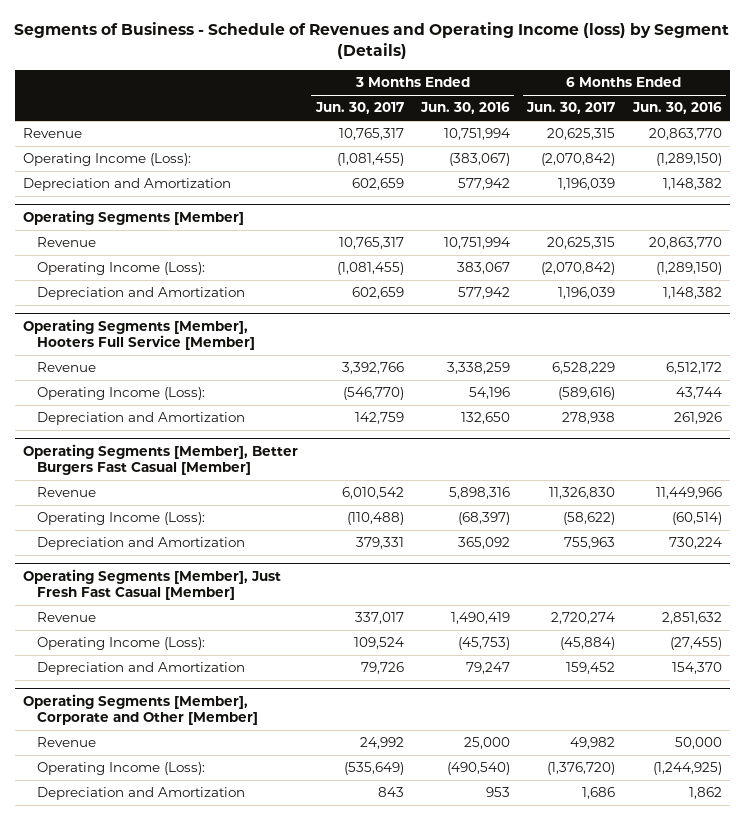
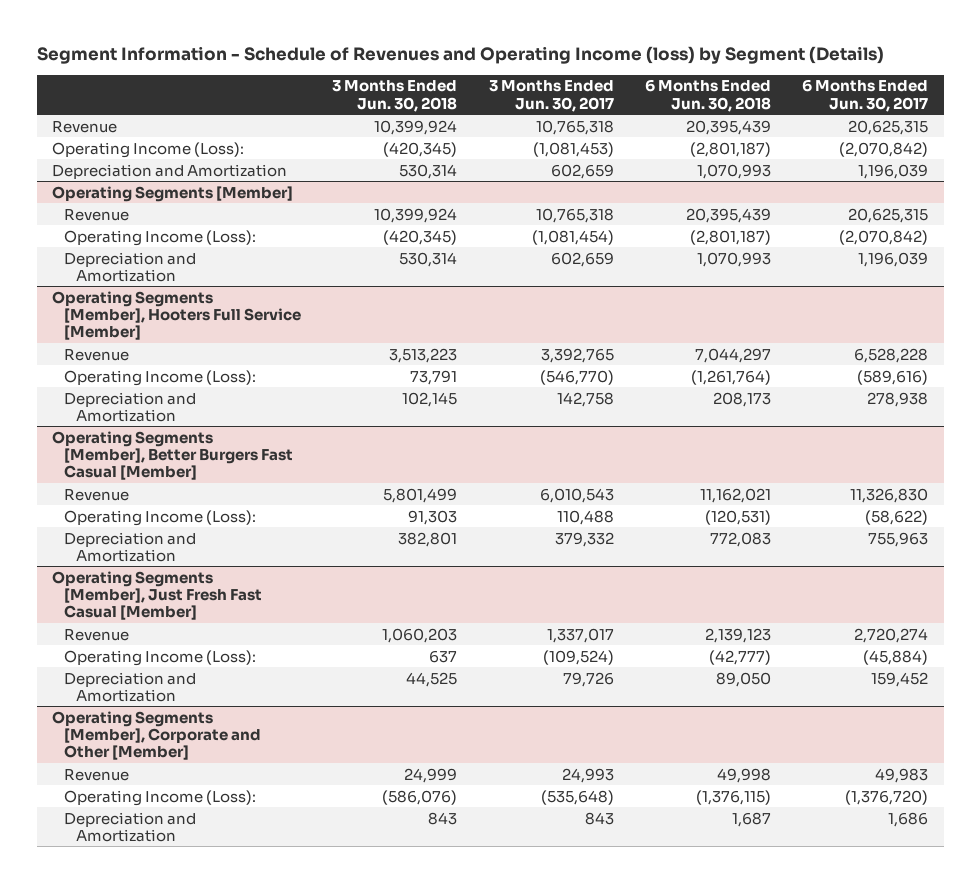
[14,22,730,60] Segments of Business - Schedule of Revenues and Operating Income (loss) by Segment (Details) -> [36,45,884,64] Segment Information - Schedule of Revenues and Operating Income (loss) by Segment (Details)
[419,102,510,115] Jun. 30, 2016 -> none
[631,102,722,115] Jun. 30, 2016 -> none
none -> [332,80,458,112] 3 Months Ended Jun. 30, 2018
none -> [644,79,771,112] 6 Months Ended Jun. 30, 2018
[338,128,404,141] 10,765,317 -> [535,119,614,135] 10,765,318
[336,153,404,167] (1,081,455) -> [532,141,614,157] (1,081,453)
[338,237,404,250] 10,765,317 -> [535,207,614,223] 10,765,318
[336,262,404,276] (1,081,455) -> [531,229,614,245] (1,081,454)
[341,362,404,375] 3,392,766 -> [540,347,614,363] 3,392,765
[552,362,616,375] 6,528,229 -> [853,347,928,363] 6,528,228
[354,412,404,425] 142,759 -> [556,391,614,407] 142,758
[341,487,404,500] 6,010,542 -> [539,487,614,503] 6,010,543
[346,512,404,526] (110,488) -> [556,509,614,525] 110,488
[355,537,404,550] 379,331 -> [554,531,614,547] 379,332
[354,612,404,625] 337,017 -> [546,627,614,643] 1,337,017
[353,637,404,650] 109,524 -> [542,649,614,665] (109,524)
[359,737,404,750] 24,992 -> [561,767,614,783] 24,993
[570,737,616,750] 49,982 -> [874,767,928,783] 49,983
[343,762,404,776] (535,649) -> [540,789,614,805] (535,648)

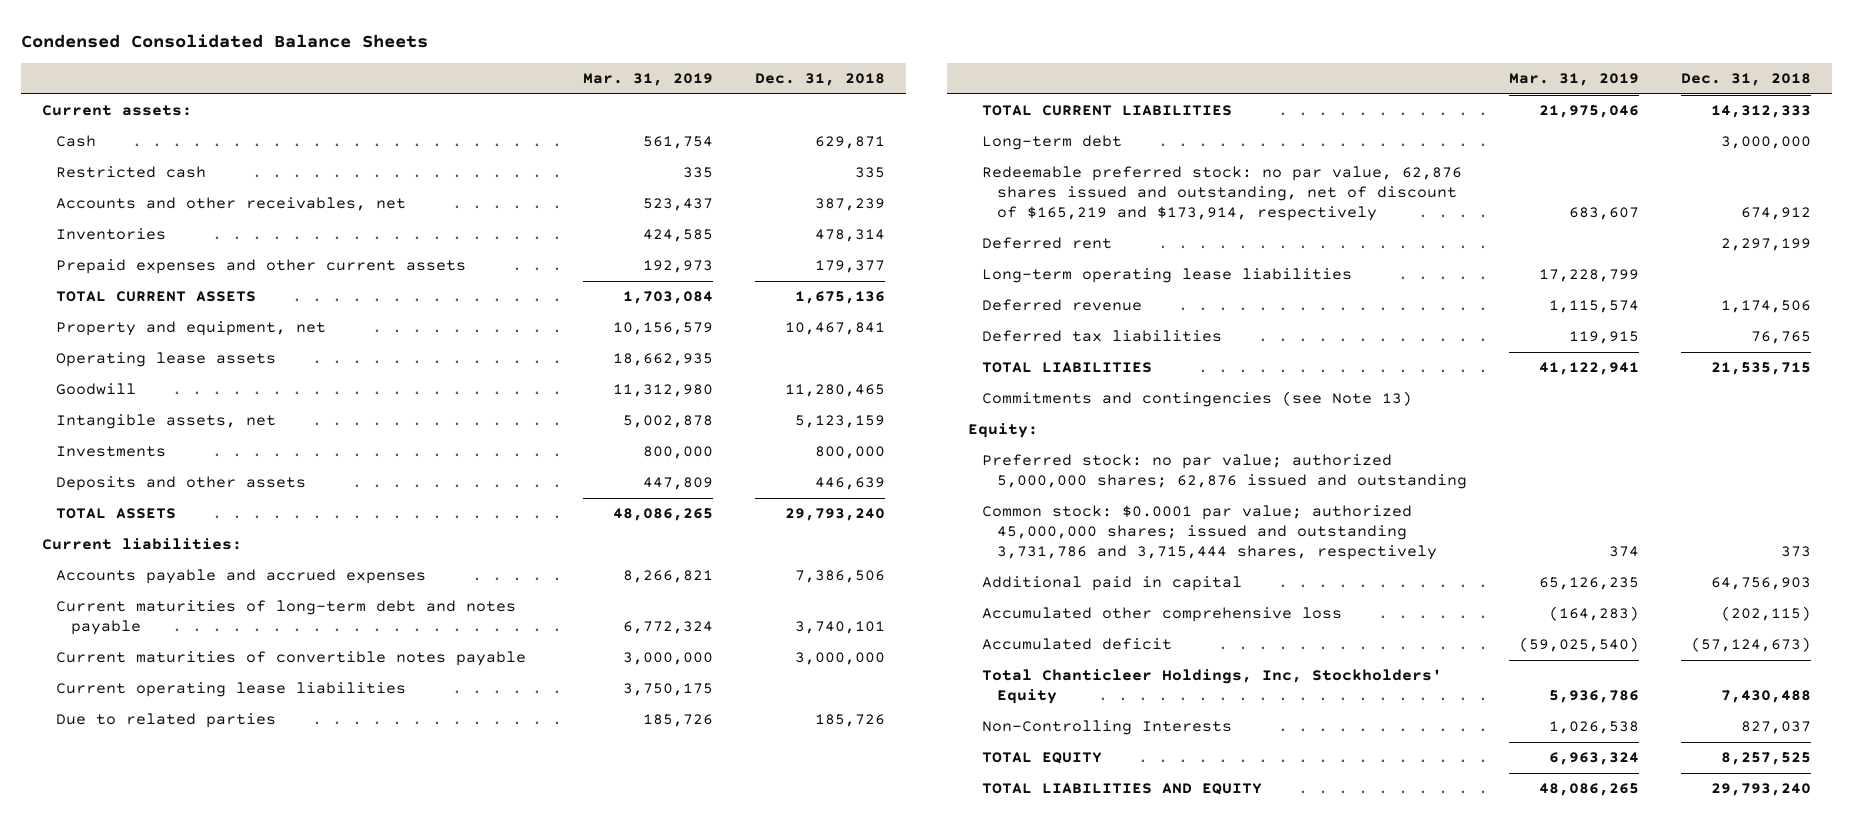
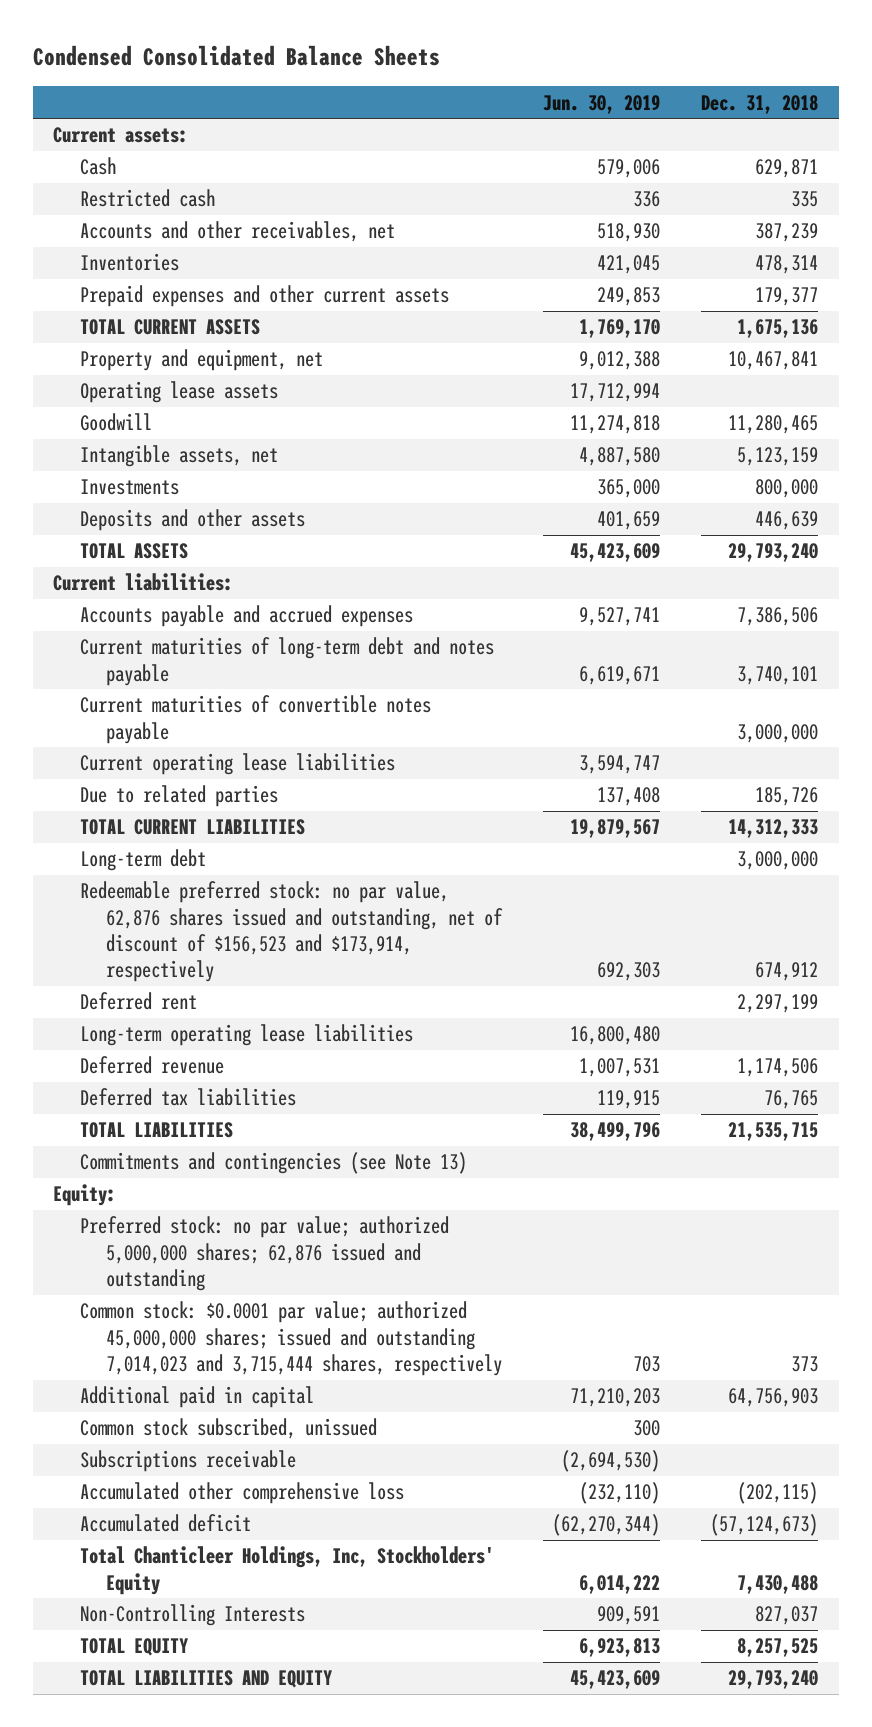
[582,73,713,87] Mar. 31, 2019 -> none
none -> [542,94,660,114] Jun. 30, 2019
[982,166,1463,222] Redeemable preferred stock: no par value, 62,876 shares issued and outstanding, net of discount of $165,219 and $173,914, respectively -> [79,881,503,983] Redeemable preferred stock: no par value, 62,876 shares issued and outstanding, net of discount of $156,523 and $173,914, respectively
[982,505,1437,561] Common stock: $0.0001 par value; authorized 45,000,000 shares; issued and outstanding 3,731,786 and 3,715,444 shares, respectively -> [79,1301,502,1376] Common stock: $0.0001 par value; authorized 45,000,000 shares; issued and outstanding 7,014,023 and 3,715,444 shares, respectively
none -> [79,1418,377,1440] Common stock subscribed, unissued
none -> [79,1450,296,1473] Subscriptions receivable

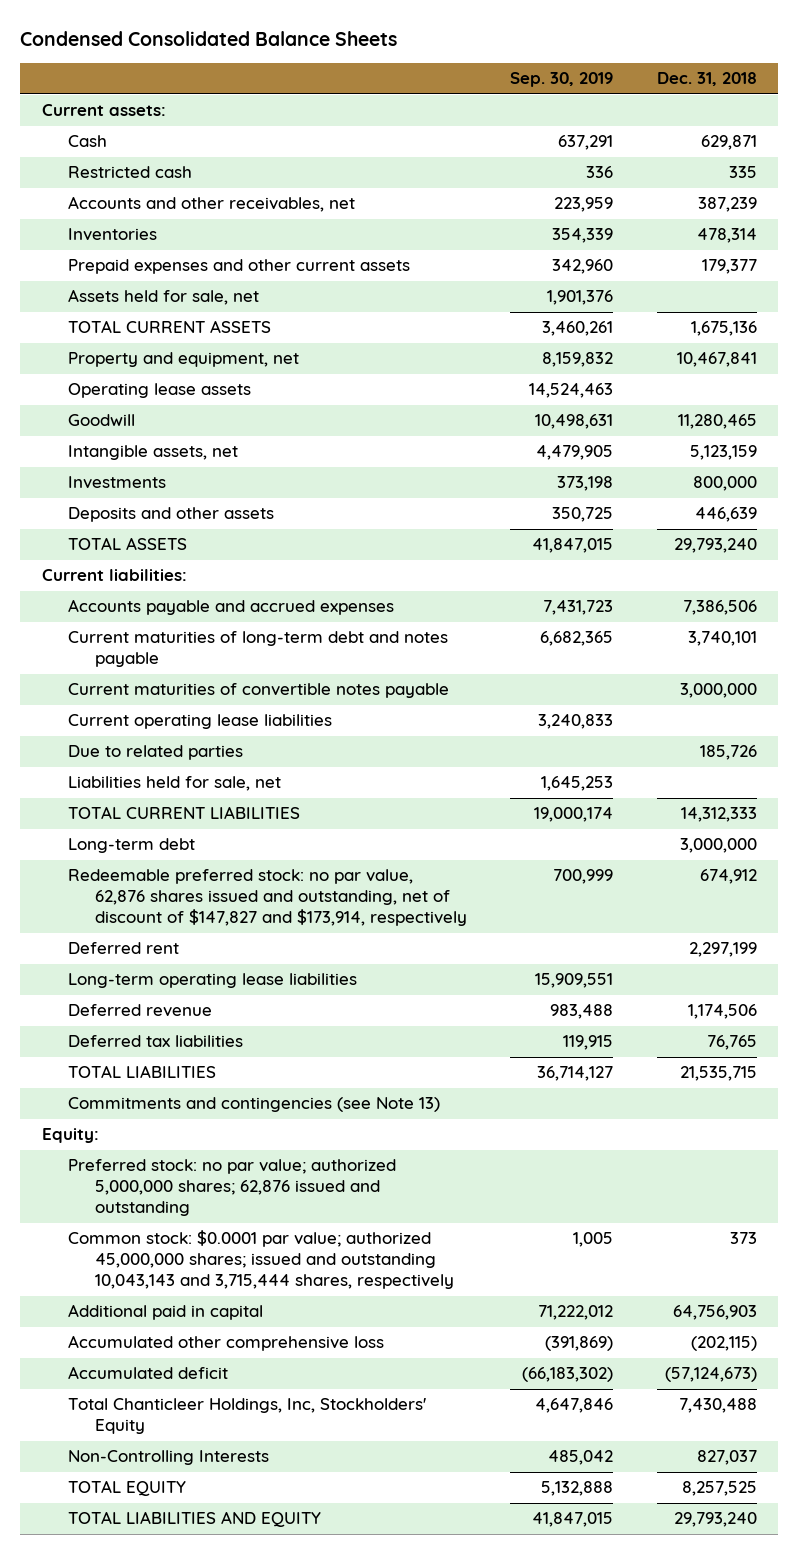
[542,94,660,114] Jun. 30, 2019 -> none
none -> [510,72,614,88] Sep. 30, 2019
none -> [68,289,260,306] Assets held for sale, net
none -> [68,776,282,792] Liabilities held for sale, net
[79,881,503,983] Redeemable preferred stock: no par value, 62,876 shares issued and outstanding, net of discount of $156,523 and $173,914, respectively -> [68,869,467,927] Redeemable preferred stock: no par value, 62,876 shares issued and outstanding, net of discount of $147,827 and $173,914, respectively
[79,1301,502,1376] Common stock: $0.0001 par value; authorized 45,000,000 shares; issued and outstanding 7,014,023 and 3,715,444 shares, respectively -> [68,1230,454,1290] Common stock: $0.0001 par value; authorized 45,000,000 shares; issued and outstanding 10,043,143 and 3,715,444 shares, respectively
[79,1418,377,1440] Common stock subscribed, unissued -> none
[79,1450,296,1473] Subscriptions receivable -> none

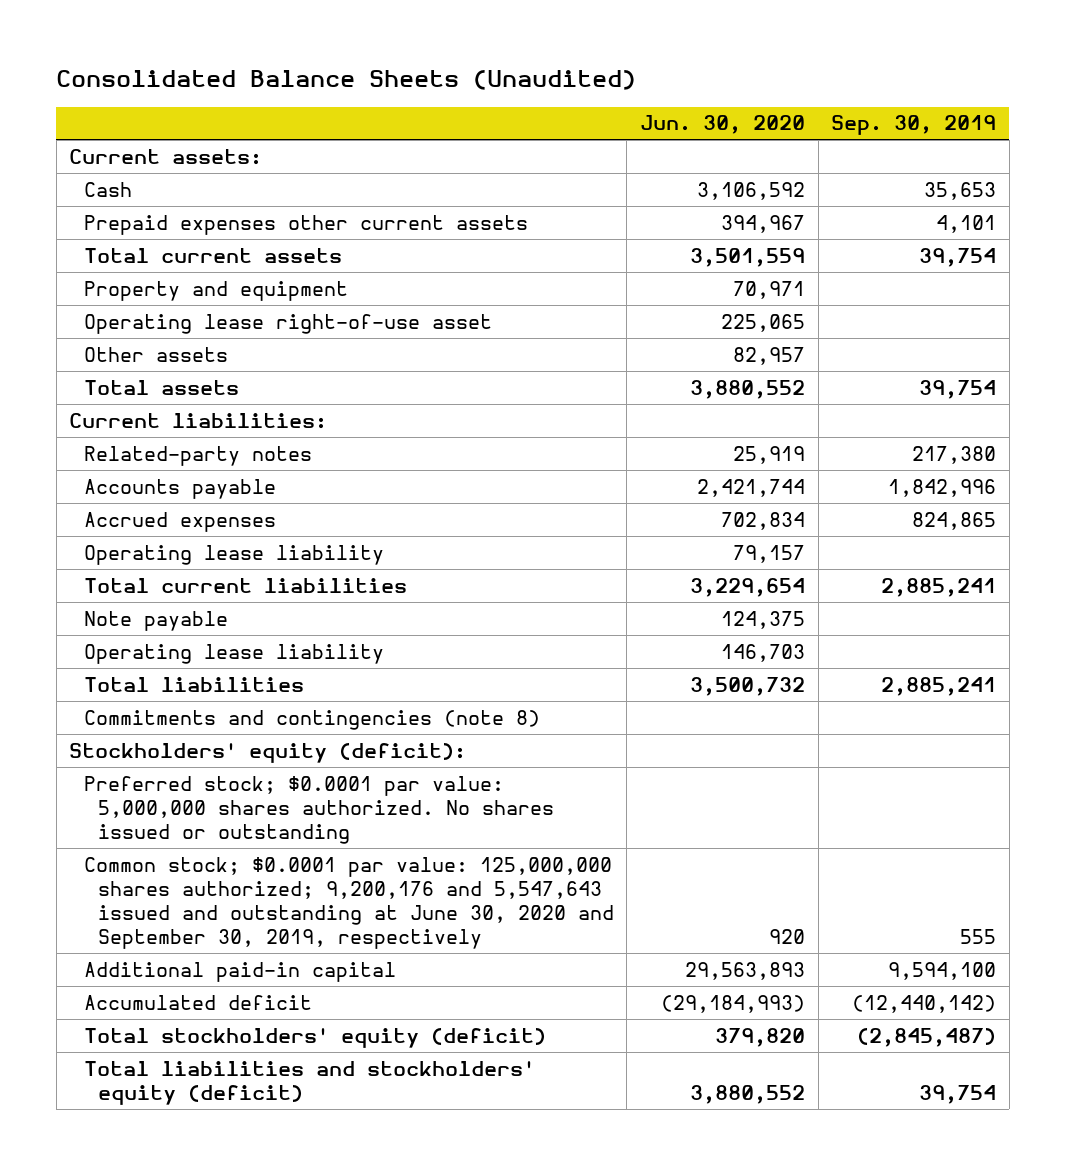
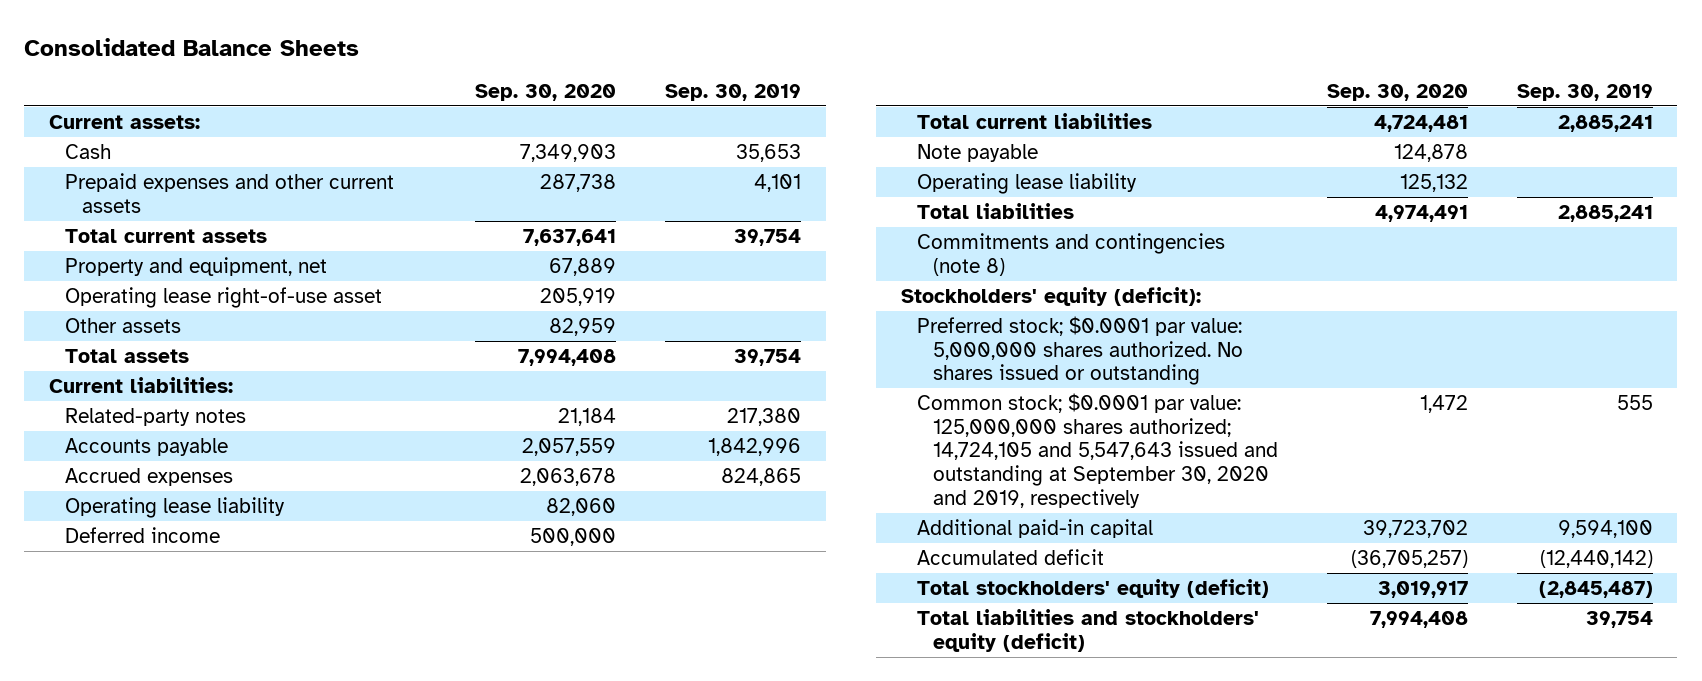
[56,69,637,90] Consolidated Balance Sheets (Unaudited) -> [24,37,360,56] Consolidated Balance Sheets
[639,115,805,135] Jun. 30, 2020 -> none
none -> [475,83,617,101] Sep. 30, 2020
[83,214,528,235] Prepaid expenses other current assets -> [65,172,395,213] Prepaid expenses and other current assets
[83,280,348,301] Property and equipment -> [65,256,328,276] Property and equipment, net
none -> [65,526,221,543] Deferred income
[83,856,614,949] Common stock; $0.0001 par value: 125,000,000 shares authorized; 9,200,176 and 5,547,643 issued and outstanding at June 30, 2020 and September 30, 2019, respectively -> [916,392,1279,508] Common stock; $0.0001 par value: 125,000,000 shares authorized; 14,724,105 and 5,547,643 issued and outstanding at September 30, 2020 and 2019, respectively

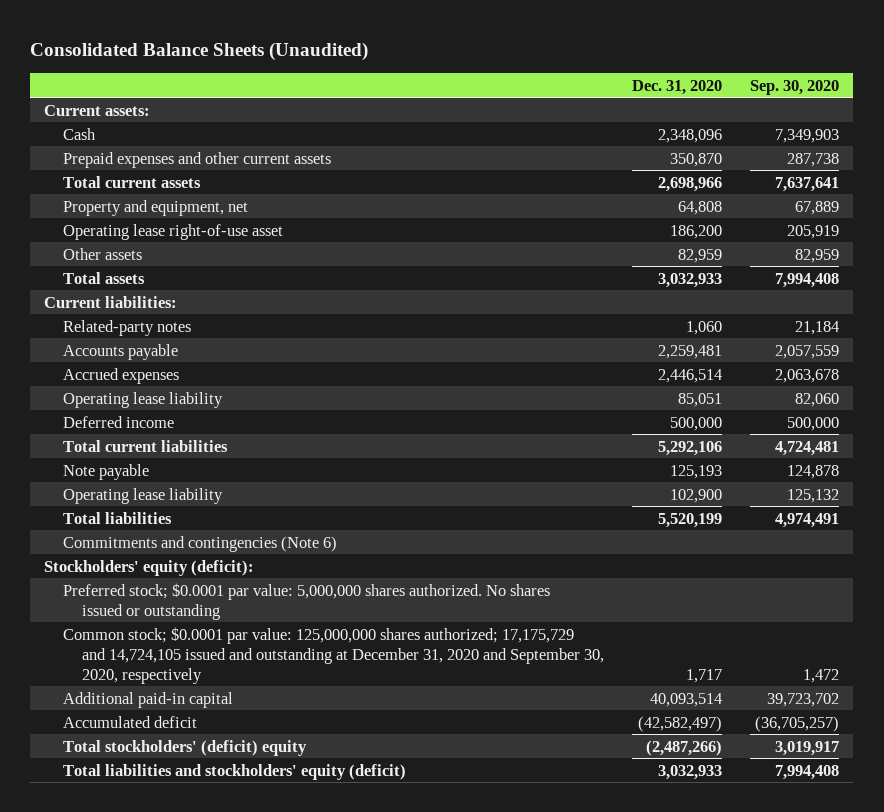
[24,37,360,56] Consolidated Balance Sheets -> [30,42,369,62] Consolidated Balance Sheets (Unaudited)
[665,83,802,101] Sep. 30, 2019 -> none
none -> [632,79,723,95] Dec. 31, 2020
[916,232,1225,276] Commitments and contingencies (note 8) -> [63,535,338,552] Commitments and contingencies (Note 6)
[916,392,1279,508] Common stock; $0.0001 par value: 125,000,000 shares authorized; 14,724,105 and 5,547,643 issued and outstanding at September 30, 2020 and 2019, respectively -> [63,626,605,684] Common stock; $0.0001 par value: 125,000,000 shares authorized; 17,175,729 and 14,724,105 issued and outstanding at December 31, 2020 and September 30, 2020, respectively
[916,578,1269,598] Total stockholders' equity (deficit) -> [63,739,308,756] Total stockholders' (deficit) equity

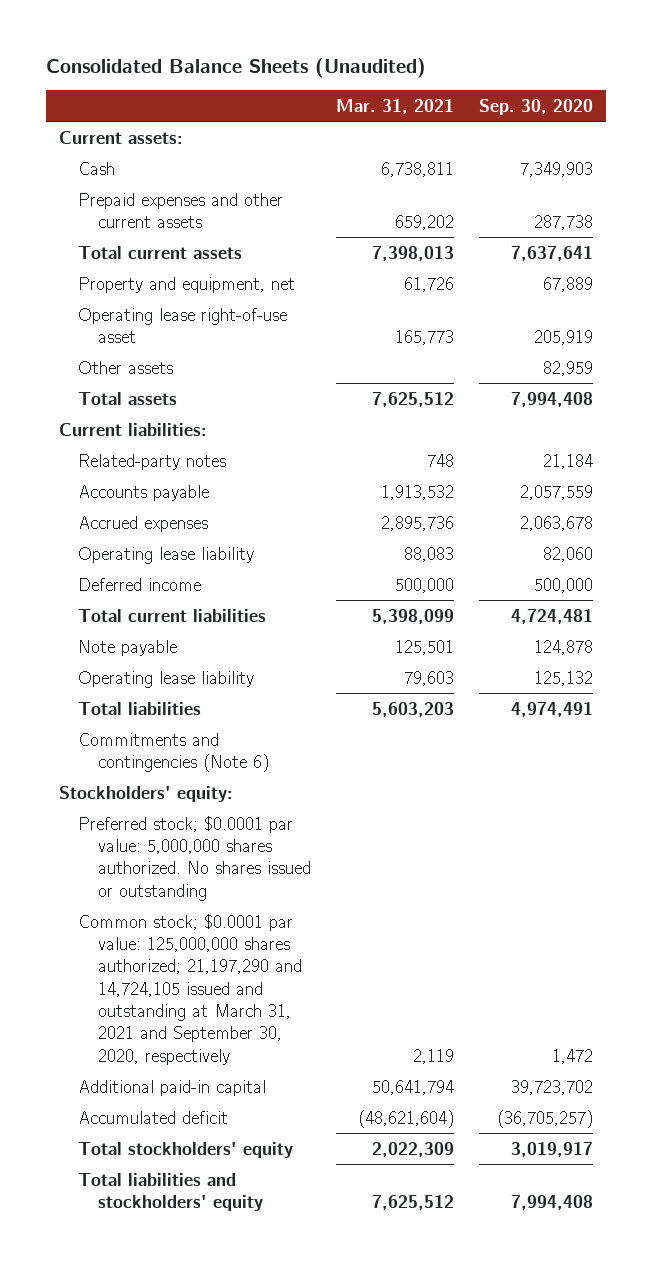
[632,79,723,95] Dec. 31, 2020 -> none
none -> [336,98,455,114] Mar. 31, 2021
[44,559,255,576] Stockholders' equity (deficit): -> [58,785,233,802] Stockholders' equity:
[63,626,605,684] Common stock; $0.0001 par value: 125,000,000 shares authorized; 17,175,729 and 14,724,105 issued and outstanding at December 31, 2020 and September 30, 2020, respectively -> [78,913,303,1065] Common stock; $0.0001 par value: 125,000,000 shares authorized; 21,197,290 and 14,724,105 issued and outstanding at March 31, 2021 and September 30, 2020, respectively
[63,739,308,756] Total stockholders' (deficit) equity -> [78,1141,294,1158] Total stockholders' equity
[63,763,407,780] Total liabilities and stockholders' equity (deficit) -> [78,1172,264,1211] Total liabilities and stockholders' equity

